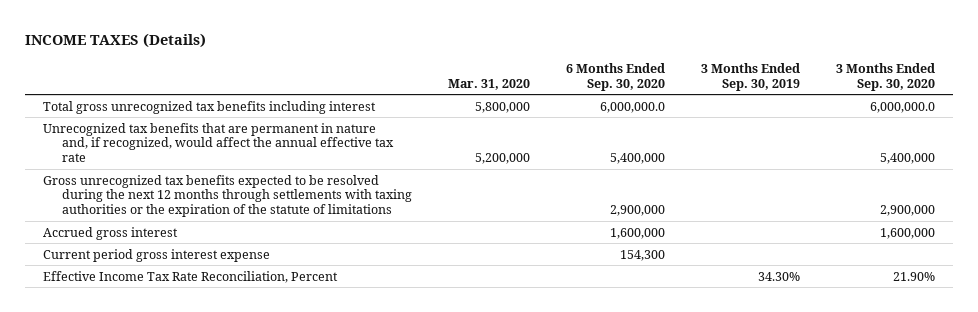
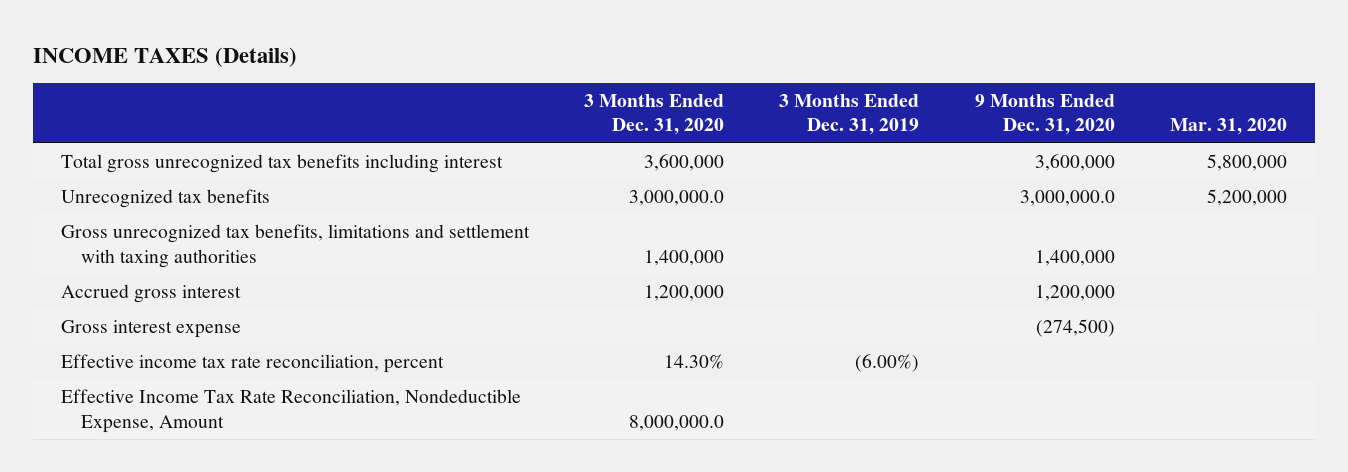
[565,63,665,91] 6 Months Ended Sep. 30, 2020 -> none
[701,63,801,91] 3 Months Ended Sep. 30, 2019 -> none
[836,63,936,91] 3 Months Ended Sep. 30, 2020 -> none
none -> [583,93,724,136] 3 Months Ended Dec. 31, 2020
none -> [779,93,920,136] 3 Months Ended Dec. 31, 2019
none -> [974,93,1115,136] 9 Months Ended Dec. 31, 2020
[43,122,394,162] Unrecognized tax benefits that are permanent in nature and, if recognized, would affect the annual effective tax rate -> [60,189,270,209] Unrecognized tax benefits
[43,174,412,217] Gross unrecognized tax benefits expected to be resolved during the next 12 months through settlements with taxing authorities or the expiration of the statute of limitations -> [60,224,530,268] Gross unrecognized tax benefits, limitations and settlement with taxing authorities
[43,248,271,262] Current period gross interest expense -> [60,320,241,339] Gross interest expense
[43,270,339,283] Effective Income Tax Rate Reconciliation, Percent -> [60,354,444,374] Effective income tax rate reconciliation, percent
none -> [60,389,521,433] Effective Income Tax Rate Reconciliation, Nondeductible Expense, Amount

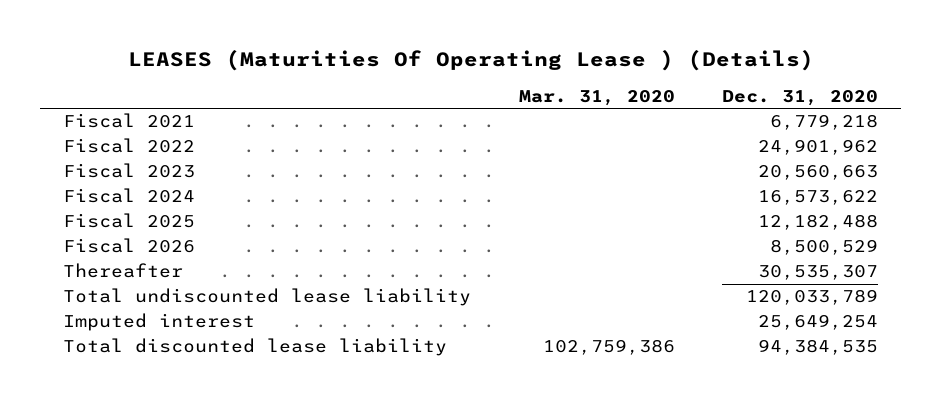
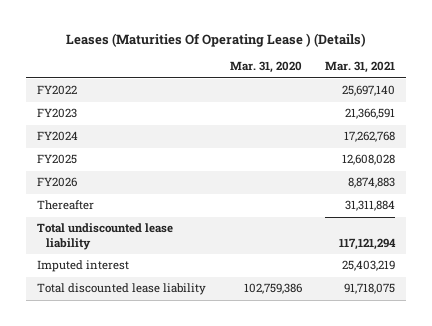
[127,50,814,72] LEASES (Maturities Of Operating Lease ) (Details) -> [66,32,367,47] Leases (Maturities Of Operating Lease ) (Details)
[721,89,878,106] Dec. 31, 2020 -> none
none -> [324,61,395,74] Mar. 31, 2021
[63,113,196,129] Fiscal 2021 -> none
[63,138,196,154] Fiscal 2022 -> [37,85,78,96] FY2022
[63,163,196,179] Fiscal 2023 -> [37,108,78,119] FY2023
[63,188,196,204] Fiscal 2024 -> [37,131,79,142] FY2024
[63,213,196,229] Fiscal 2025 -> [37,154,78,165] FY2025
[63,238,196,254] Fiscal 2026 -> [37,177,78,188] FY2026

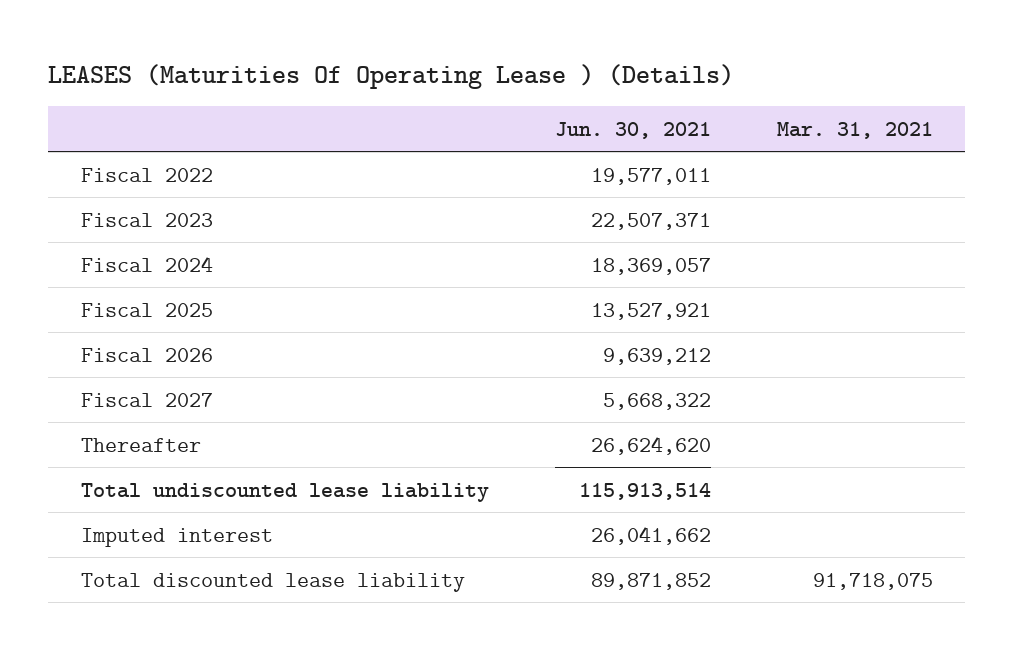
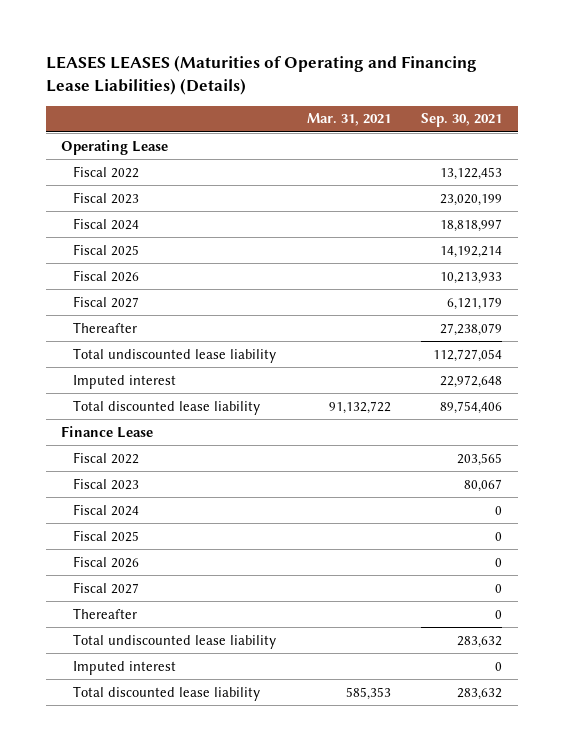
[47,64,734,90] LEASES (Maturities Of Operating Lease ) (Details) -> [45,55,477,96] LEASES LEASES (Maturities of Operating and Financing Lease Liabilities) (Details)
[554,121,711,139] Jun. 30, 2021 -> none
none -> [421,113,503,128] Sep. 30, 2021
none -> [60,139,168,155] Operating Lease
[812,572,933,590] 91,718,075 -> [328,400,391,414] 91,132,722
none -> [60,425,153,438] Finance Lease
none -> [73,451,140,464] Fiscal 2022
none -> [73,477,140,490] Fiscal 2023
none -> [73,503,140,516] Fiscal 2024
none -> [73,529,140,542] Fiscal 2025
none -> [73,555,140,568] Fiscal 2026
none -> [73,581,140,594] Fiscal 2027
none -> [73,607,138,619] Thereafter
none -> [73,633,277,649] Total undiscounted lease liability
none -> [73,660,177,675] Imputed interest
none -> [73,685,261,701] Total discounted lease liability

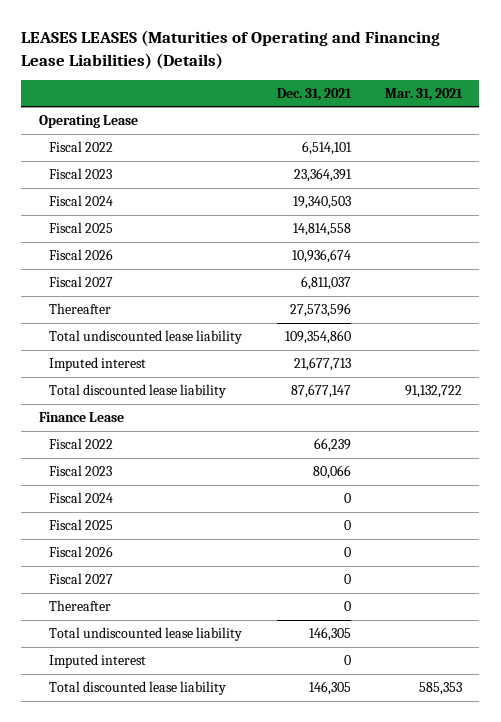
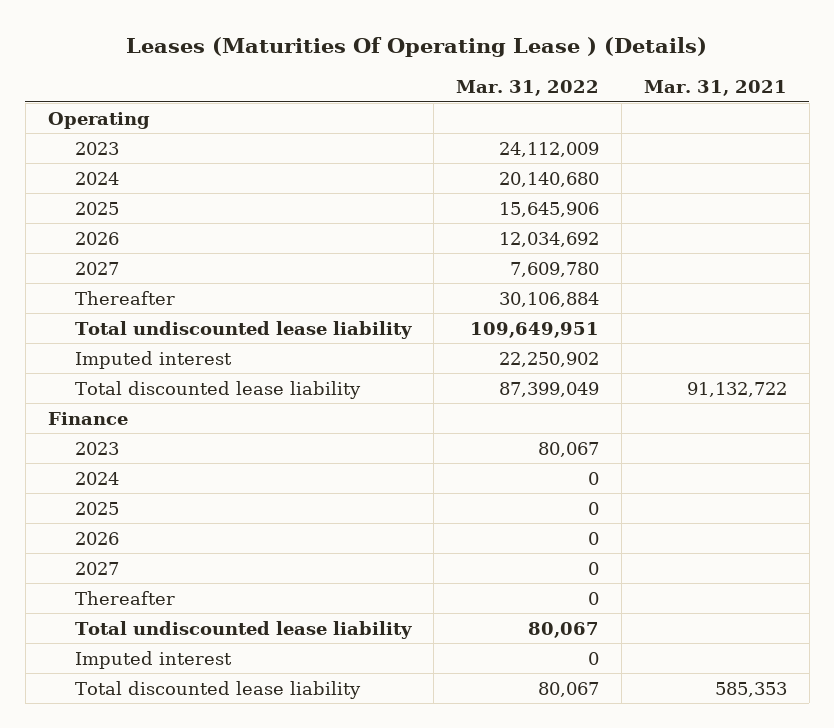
[21,30,441,69] LEASES LEASES (Maturities of Operating and Financing Lease Liabilities) (Details) -> [126,37,708,58] Leases (Maturities Of Operating Lease ) (Details)
[276,87,352,101] Dec. 31, 2021 -> none
none -> [455,80,599,97] Mar. 31, 2022
[49,141,114,153] Fiscal 2022 -> none
[38,115,138,129] Operating Lease -> [47,111,150,129] Operating
[49,168,113,180] Fiscal 2023 -> [74,141,119,155] 2023
[49,195,114,207] Fiscal 2024 -> [74,171,119,185] 2024
[49,222,114,234] Fiscal 2025 -> [74,201,119,215] 2025
[49,249,114,261] Fiscal 2026 -> [74,231,119,245] 2026
[49,276,114,288] Fiscal 2027 -> [74,261,119,275] 2027
[49,438,114,450] Fiscal 2022 -> none
[38,412,124,423] Finance Lease -> [47,411,128,425] Finance
[49,465,113,477] Fiscal 2023 -> [74,441,119,455] 2023
[49,492,114,504] Fiscal 2024 -> [74,471,119,485] 2024
[49,519,114,531] Fiscal 2025 -> [74,501,119,515] 2025
[49,546,114,558] Fiscal 2026 -> [74,531,119,545] 2026
[49,573,114,585] Fiscal 2027 -> [74,561,119,575] 2027

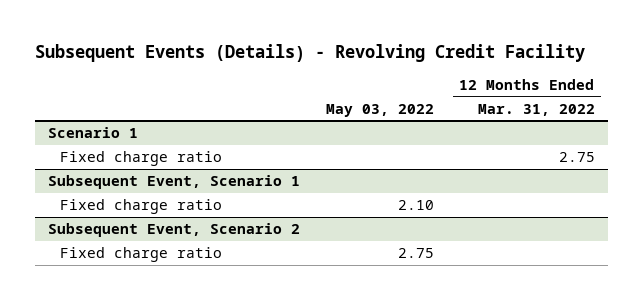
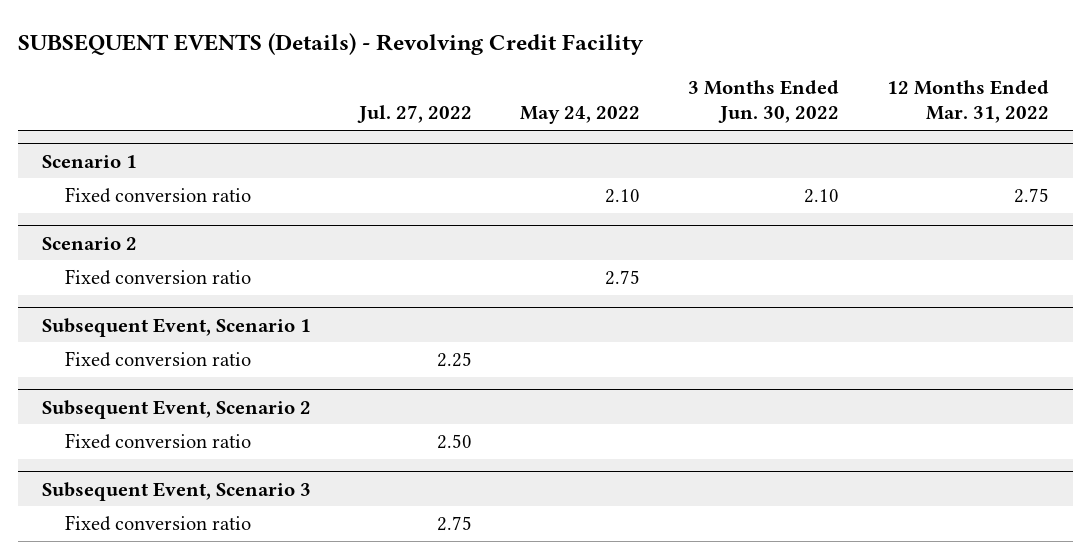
[35,44,586,63] Subsequent Events (Details) - Revolving Credit Facility -> [18,32,645,55] SUBSEQUENT EVENTS (Details) - Revolving Credit Facility
[325,103,434,117] May 03, 2022 -> none
none -> [357,105,473,124] Jul. 27, 2022
none -> [520,106,641,125] May 24, 2022
none -> [688,80,840,124] 3 Months Ended Jun. 30, 2022
[59,151,222,167] Fixed charge ratio -> [65,186,252,203] Fixed conversion ratio
none -> [42,236,138,250] Scenario 2
none -> [65,268,252,285] Fixed conversion ratio
[59,199,222,215] Fixed charge ratio -> [65,350,252,367] Fixed conversion ratio
[59,247,222,263] Fixed charge ratio -> [65,432,252,449] Fixed conversion ratio
none -> [42,481,312,501] Subsequent Event, Scenario 3
none -> [65,514,252,531] Fixed conversion ratio

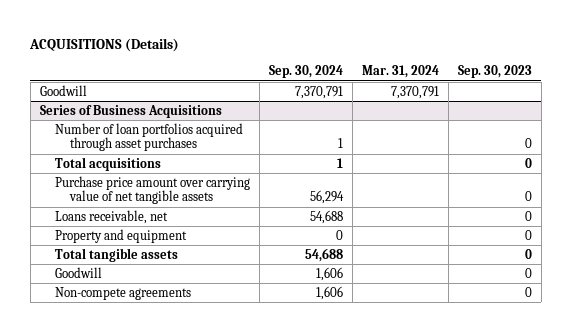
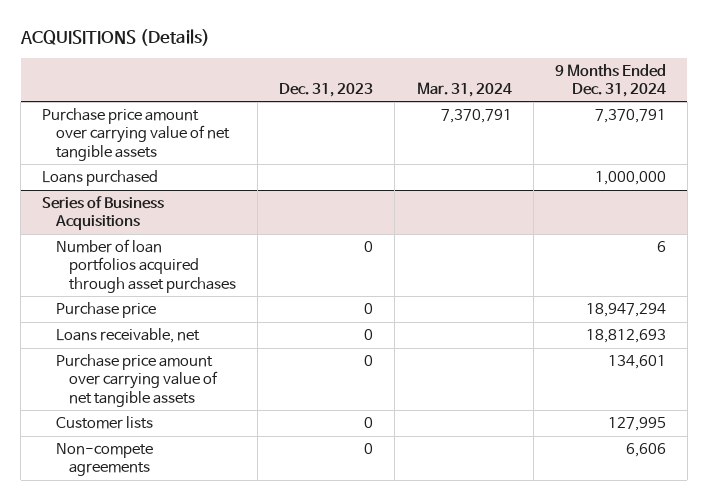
[268,65,343,79] Sep. 30, 2024 -> none
[457,65,532,79] Sep. 30, 2023 -> none
none -> [279,82,374,97] Dec. 31, 2023
none -> [554,63,666,97] 9 Months Ended Dec. 31, 2024
[39,84,87,96] Goodwill -> [42,107,230,161] Purchase price amount over carrying value of net tangible assets
none -> [42,169,159,186] Loans purchased
[54,156,161,171] Total acquisitions -> none
none -> [55,301,156,318] Purchase price
[54,228,187,243] Property and equipment -> none
[54,247,178,262] Total tangible assets -> none
[54,266,102,278] Goodwill -> none
[54,175,250,205] Purchase price amount over carrying value of net tangible assets -> [55,353,219,407] Purchase price amount over carrying value of net tangible assets
none -> [55,415,153,429] Customer lists

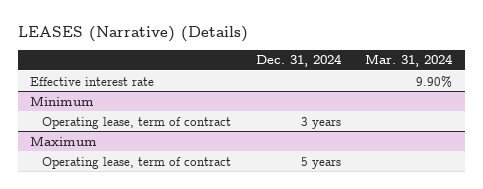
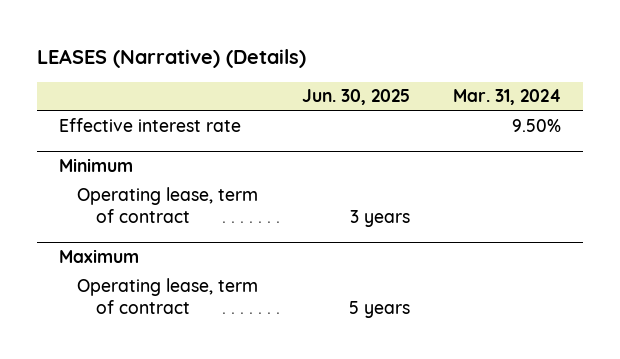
[255,54,342,68] Dec. 31, 2024 -> none
none -> [301,89,410,106] Jun. 30, 2025
[416,75,453,88] 9.90% -> [512,118,562,132] 9.50%

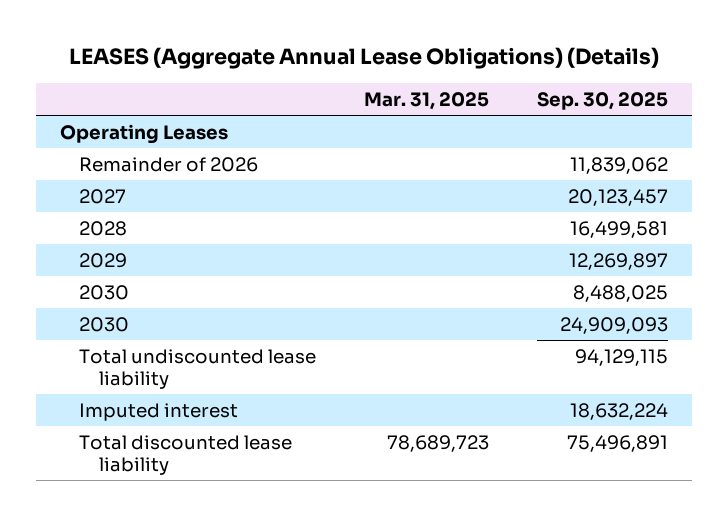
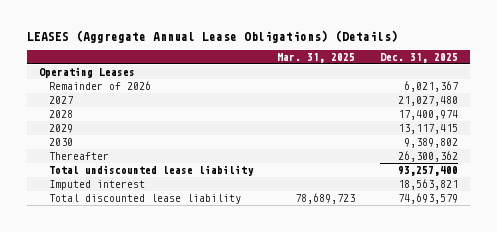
[536,91,668,110] Sep. 30, 2025 -> none
none -> [379,52,458,63] Dec. 31, 2025
[79,316,130,332] 2030 -> [48,152,109,161] Thereafter

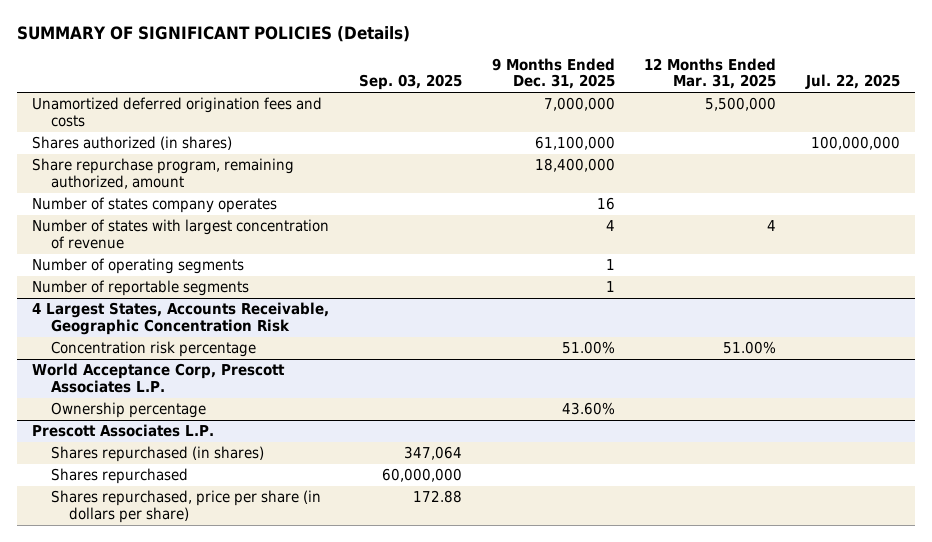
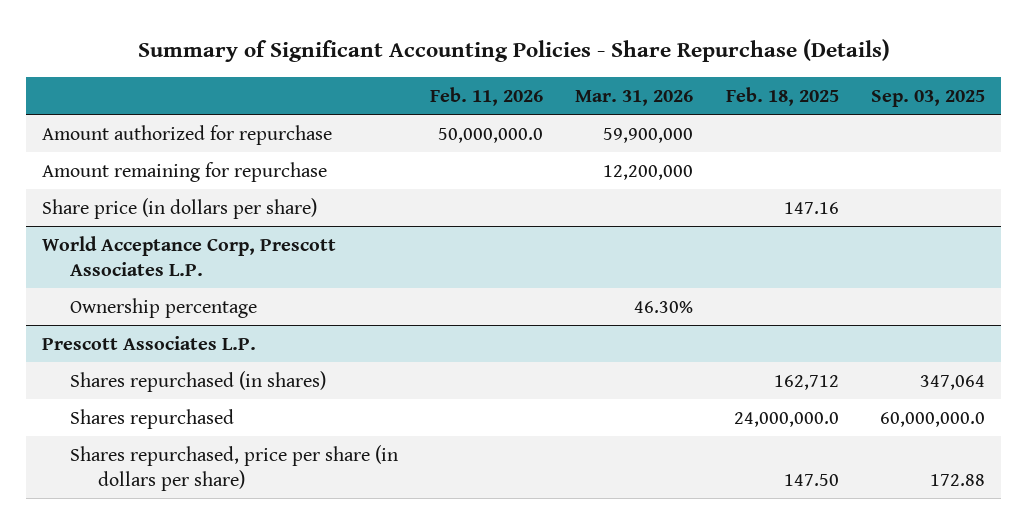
[16,26,410,43] SUMMARY OF SIGNIFICANT POLICIES (Details) -> [137,39,890,63] Summary of Significant Accounting Policies - Share Repurchase (Details)
[491,57,615,90] 9 Months Ended Dec. 31, 2025 -> none
[644,57,777,90] 12 Months Ended Mar. 31, 2025 -> none
[805,74,901,90] Jul. 22, 2025 -> none
none -> [430,86,544,106] Feb. 11, 2026
none -> [575,89,694,106] Mar. 31, 2026
none -> [725,86,839,106] Feb. 18, 2025
[31,97,322,128] Unamortized deferred origination fees and costs -> none
[31,197,277,214] Number of states company operates -> none
[31,219,329,250] Number of states with largest concentration of revenue -> none
[31,258,244,275] Number of operating segments -> none
[31,280,249,297] Number of reportable segments -> none
[31,302,329,336] 4 Largest States, Accounts Receivable, Geographic Concentration Risk -> none
[50,341,256,358] Concentration risk percentage -> none
[31,136,232,151] Shares authorized (in shares) -> [42,124,333,145] Amount authorized for repurchase
[31,158,294,190] Share repurchase program, remaining authorized, amount -> [42,161,328,182] Amount remaining for repurchase
none -> [42,197,318,219] Share price (in dollars per share)
[381,468,462,483] 60,000,000 -> [879,411,985,427] 60,000,000.0

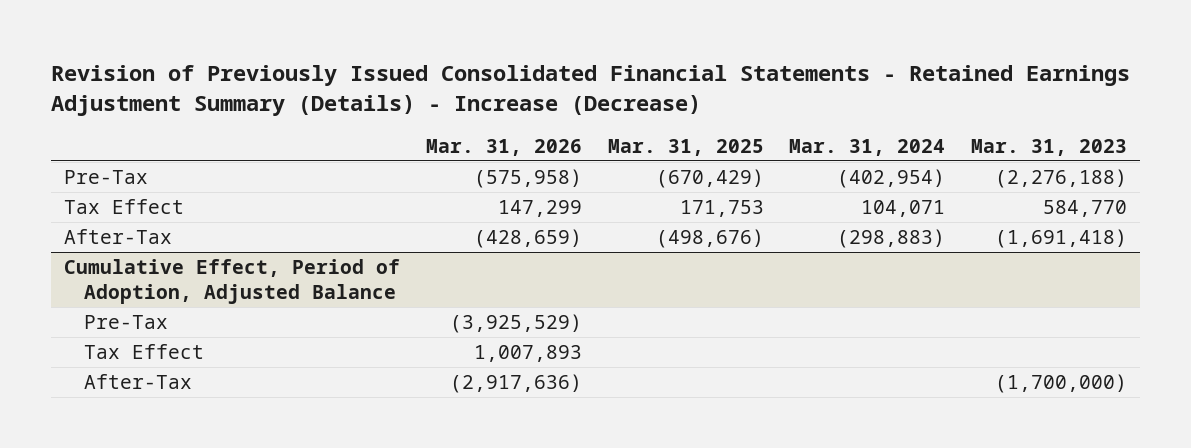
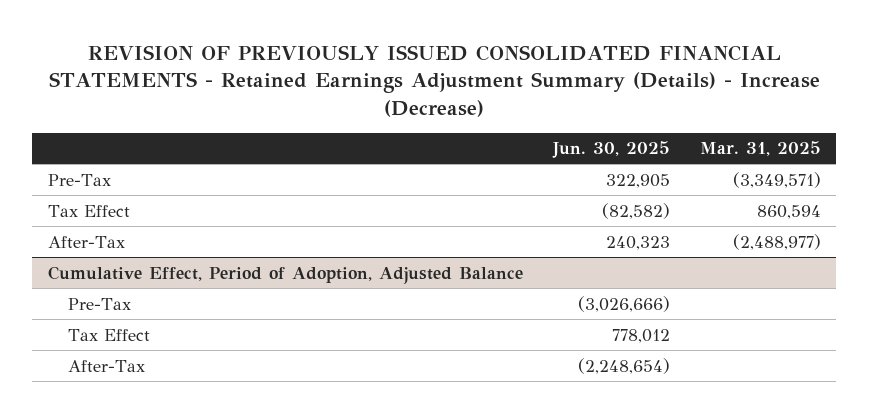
[51,65,1131,117] Revision of Previously Issued Consolidated Financial Statements - Retained Earnings Adjustment Summary (Details) - Increase (Decrease) -> [49,44,821,117] REVISION OF PREVIOUSLY ISSUED CONSOLIDATED FINANCIAL STATEMENTS - Retained Earnings Adjustment Summary (Details) - Increase (Decrease)
[425,138,582,156] Mar. 31, 2026 -> none
[789,138,946,156] Mar. 31, 2024 -> none
[971,138,1128,156] Mar. 31, 2023 -> none
none -> [551,141,670,159] Jun. 30, 2025
[655,169,764,189] (670,429) -> [733,171,822,188] (3,349,571)
[679,200,764,218] 171,753 -> [757,204,822,219] 860,594
[655,229,764,249] (498,676) -> [733,233,822,250] (2,488,977)

